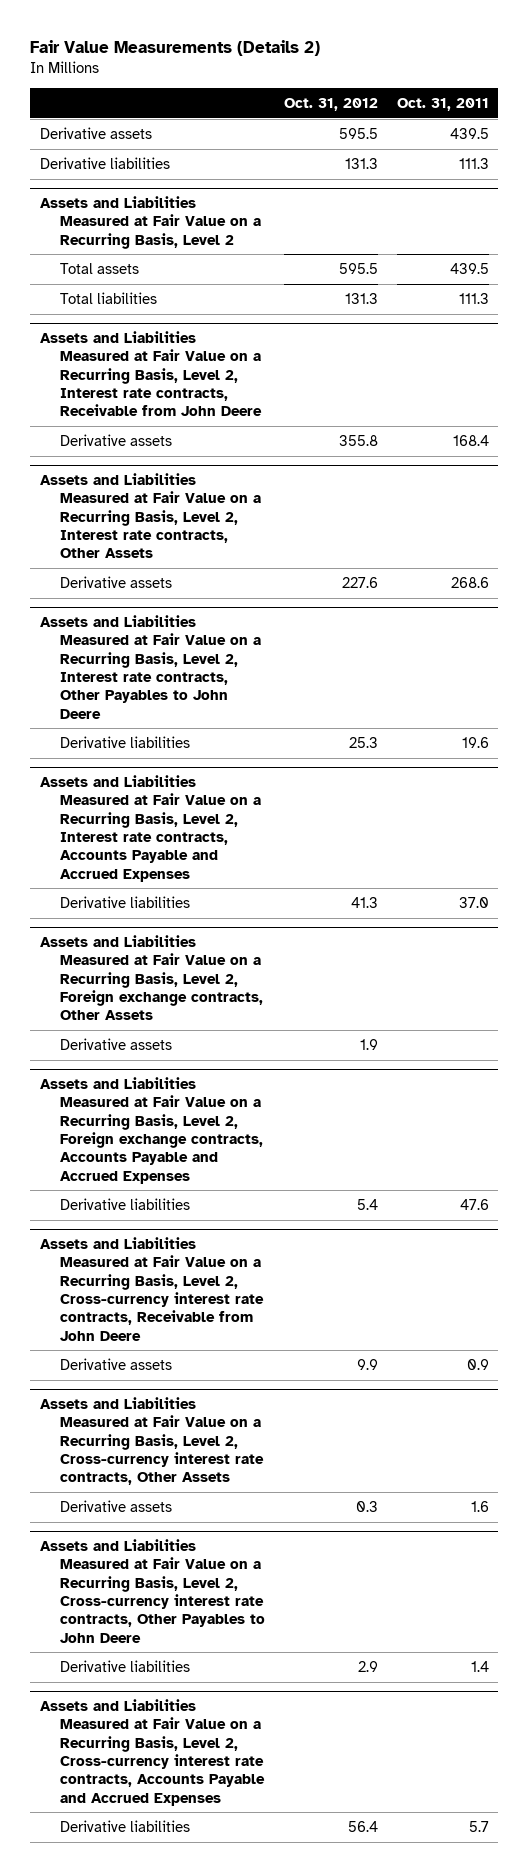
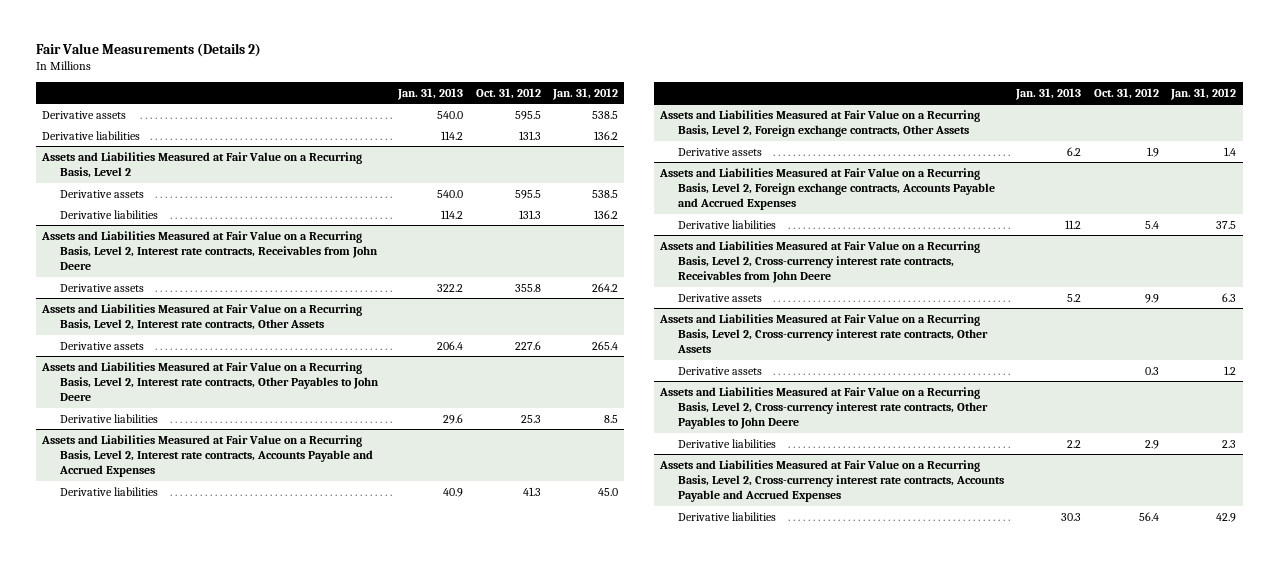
[396,97,489,111] Oct. 31, 2011 -> none
none -> [397,87,464,100] Jan. 31, 2013
none -> [551,87,618,100] Jan. 31, 2012
[60,262,140,274] Total assets -> [59,189,144,198] Derivative assets
[60,291,158,304] Total liabilities -> [59,209,158,219] Derivative liabilities
[39,331,263,417] Assets and Liabilities Measured at Fair Value on a Recurring Basis, Level 2, Interest rate contracts, Receivable from John Deere -> [40,230,378,271] Assets and Liabilities Measured at Fair Value on a Recurring Basis, Level 2, Interest rate contracts, Receivables from John Deere
[39,1237,265,1341] Assets and Liabilities Measured at Fair Value on a Recurring Basis, Level 2, Cross-currency interest rate contracts, Receivable from John Deere -> [659,240,981,284] Assets and Liabilities Measured at Fair Value on a Recurring Basis, Level 2, Cross-currency interest rate contracts, Receivables from John Deere

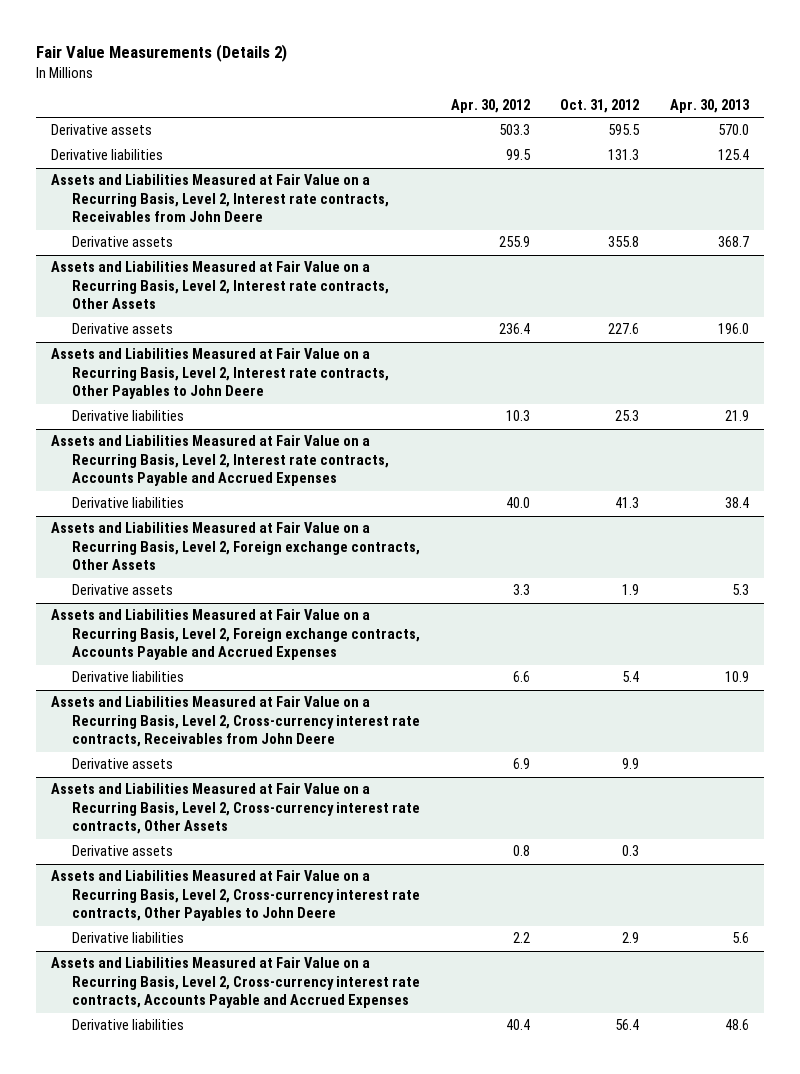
[397,87,464,100] Jan. 31, 2013 -> none
[551,87,618,100] Jan. 31, 2012 -> none
none -> [450,99,530,114] Apr. 30, 2012
none -> [670,99,751,114] Apr. 30, 2013
[40,151,362,179] Assets and Liabilities Measured at Fair Value on a Recurring Basis, Level 2 -> none
[59,189,144,198] Derivative assets -> none
[59,209,158,219] Derivative liabilities -> none

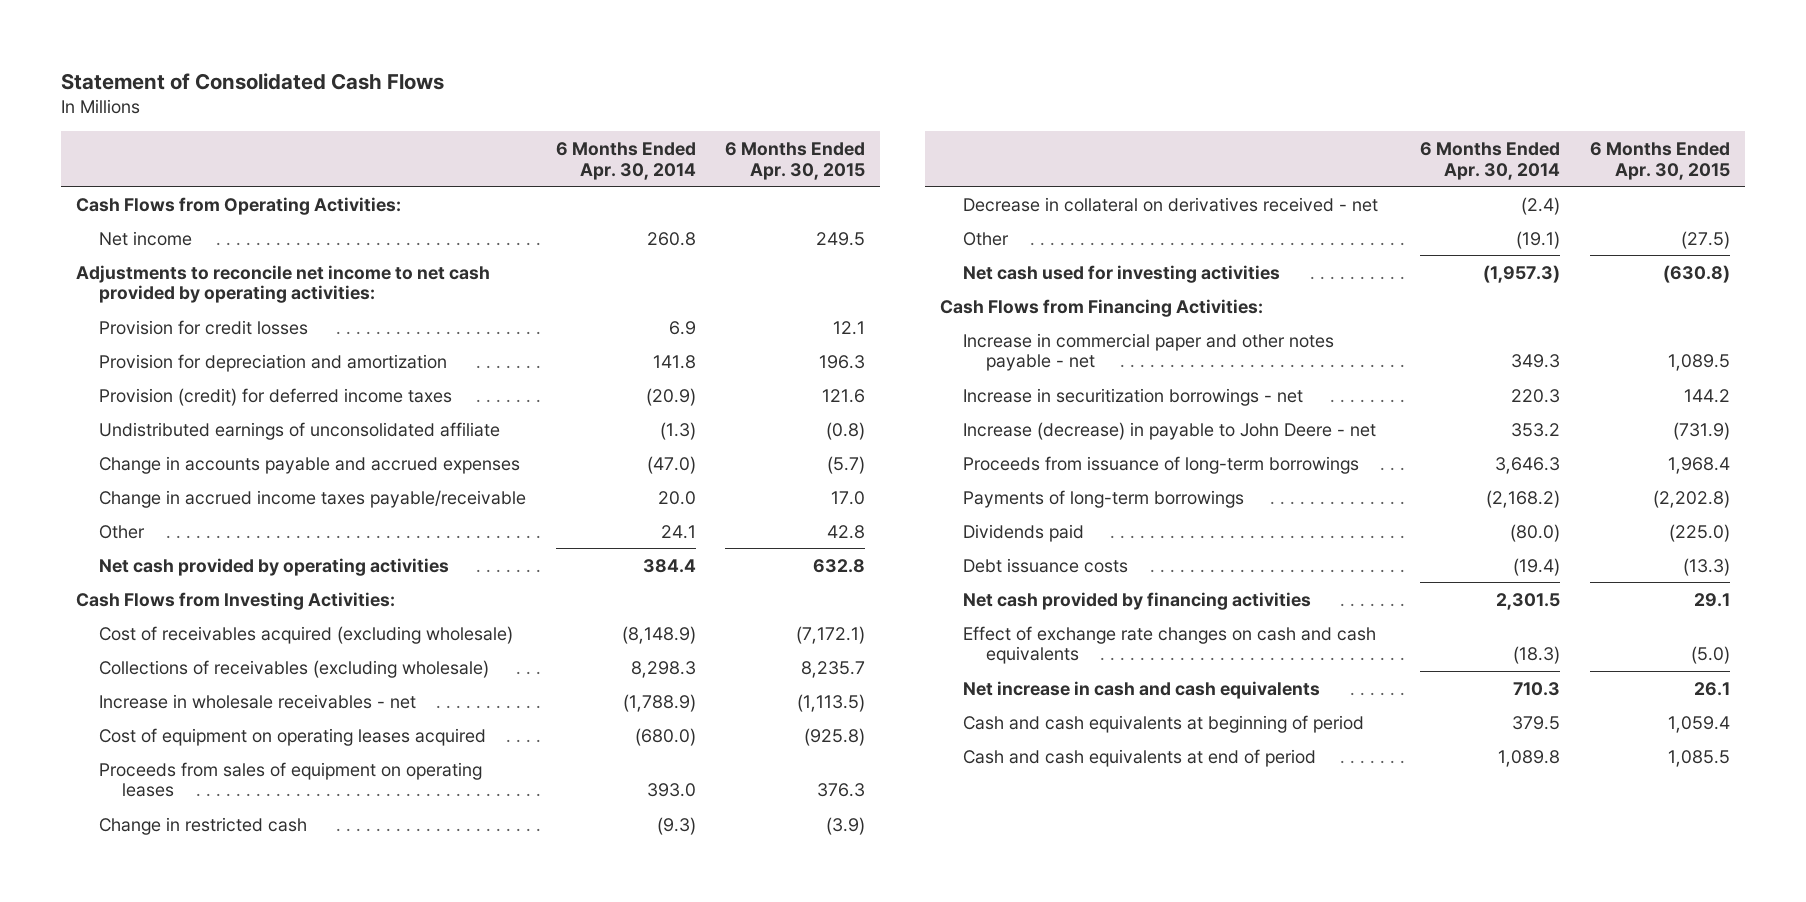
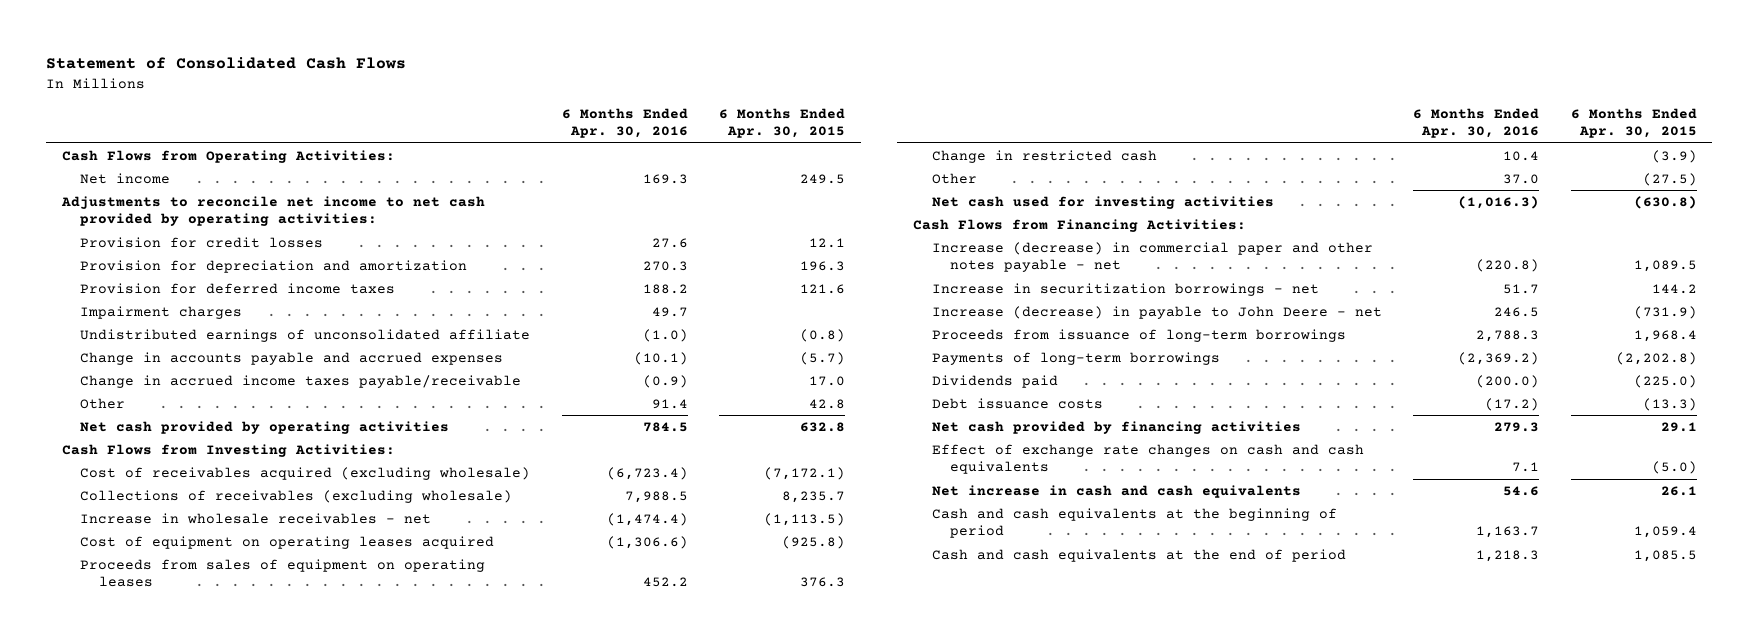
[555,141,696,180] 6 Months Ended Apr. 30, 2014 -> none
none -> [561,107,688,139] 6 Months Ended Apr. 30, 2016
[98,387,452,406] Provision (credit) for deferred income taxes -> [80,282,396,294] Provision for deferred income taxes
none -> [80,305,243,319] Impairment charges
[963,196,1379,212] Decrease in collateral on derivatives received - net -> none
[963,332,1335,372] Increase in commercial paper and other notes payable - net -> [931,241,1373,273] Increase (decrease) in commercial paper and other notes payable - net
[963,714,1365,733] Cash and cash equivalents at beginning of period -> [931,507,1337,539] Cash and cash equivalents at the beginning of period
[963,748,1317,767] Cash and cash equivalents at end of period -> [931,548,1346,562] Cash and cash equivalents at the end of period

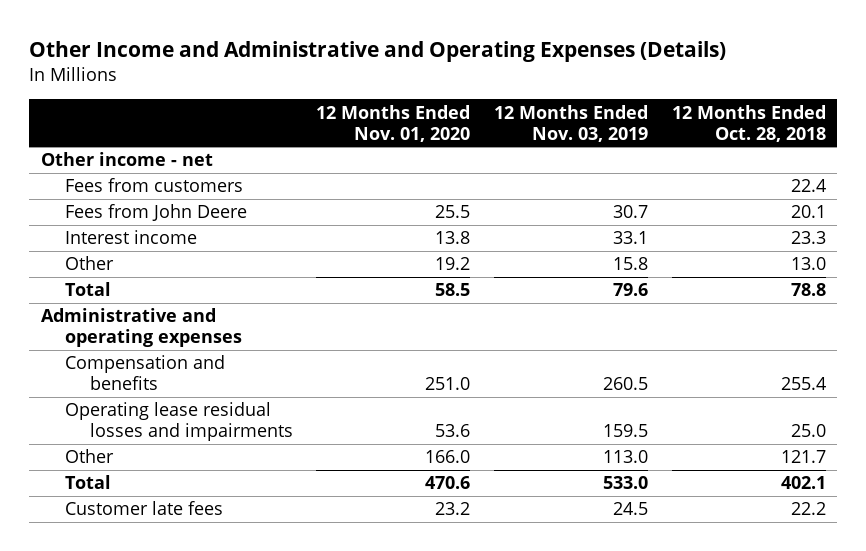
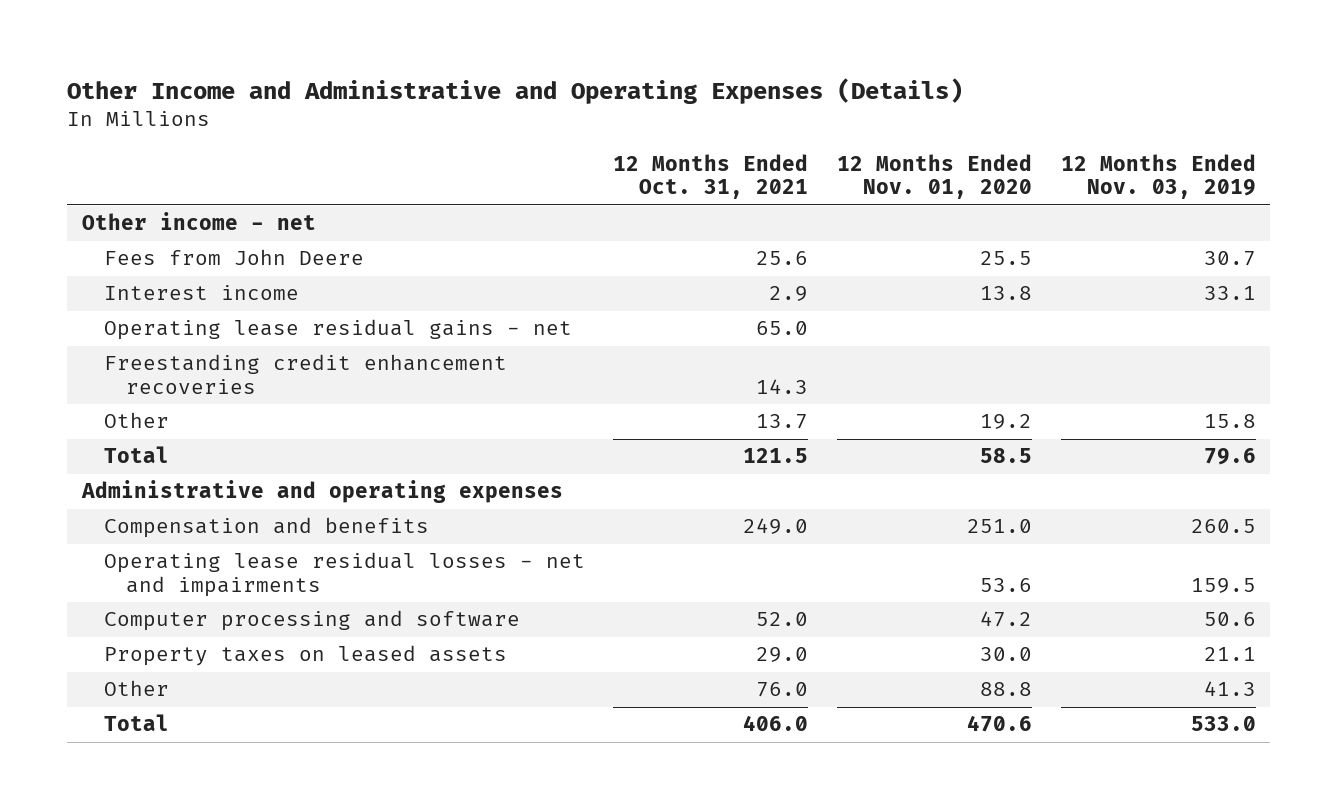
[671,104,826,142] 12 Months Ended Oct. 28, 2018 -> none
none -> [613,153,809,200] 12 Months Ended Oct. 31, 2021
[65,178,244,193] Fees from customers -> none
none -> [103,319,572,341] Operating lease residual gains - net
none -> [103,354,507,394] Freestanding credit enhancement recoveries
[65,402,293,442] Operating lease residual losses and impairments -> [103,552,585,597] Operating lease residual losses - net and impairments
none -> [103,610,520,632] Computer processing and software
none -> [103,645,507,667] Property taxes on leased assets
[425,450,471,464] 166.0 -> [980,682,1033,697] 88.8
[602,450,648,464] 113.0 -> [1203,681,1256,697] 41.3
[65,501,224,516] Customer late fees -> none

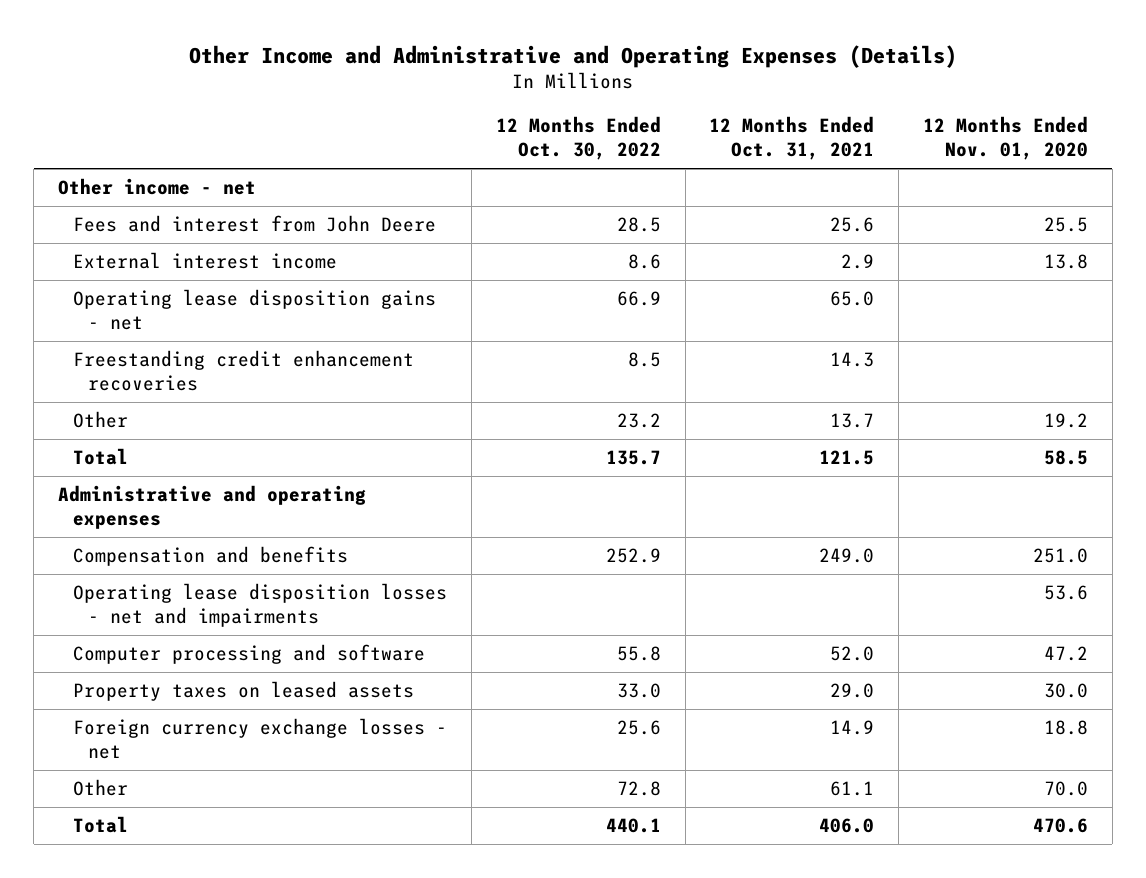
[1060,153,1256,200] 12 Months Ended Nov. 03, 2019 -> none
none -> [495,115,661,161] 12 Months Ended Oct. 30, 2022
[103,249,364,266] Fees from John Deere -> [73,214,437,232] Fees and interest from John Deere
[103,285,299,301] Interest income -> [73,251,338,269] External interest income
[103,319,572,341] Operating lease residual gains - net -> [73,288,437,331] Operating lease disposition gains - net
[103,552,585,597] Operating lease residual losses - net and impairments -> [73,582,448,628] Operating lease disposition losses - net and impairments
none -> [73,717,448,760] Foreign currency exchange losses - net
[756,682,809,698] 76.0 -> [830,780,875,796] 61.1
[980,682,1033,697] 88.8 -> [1044,780,1089,796] 70.0

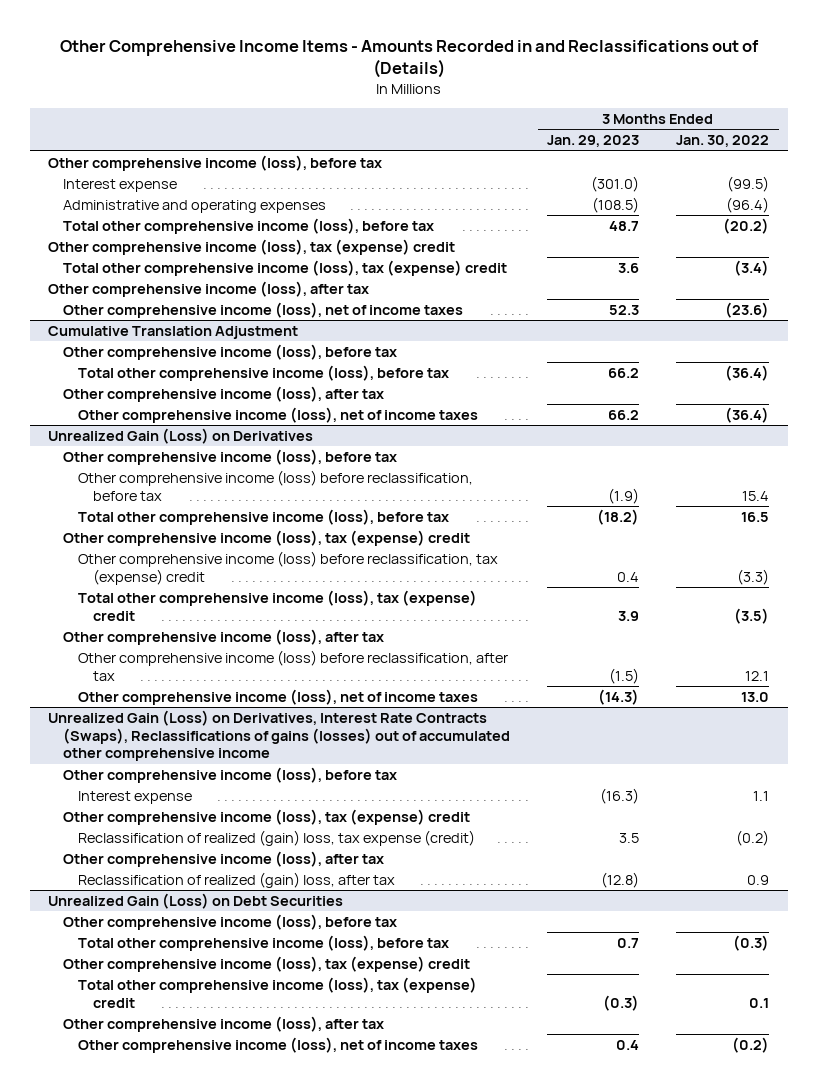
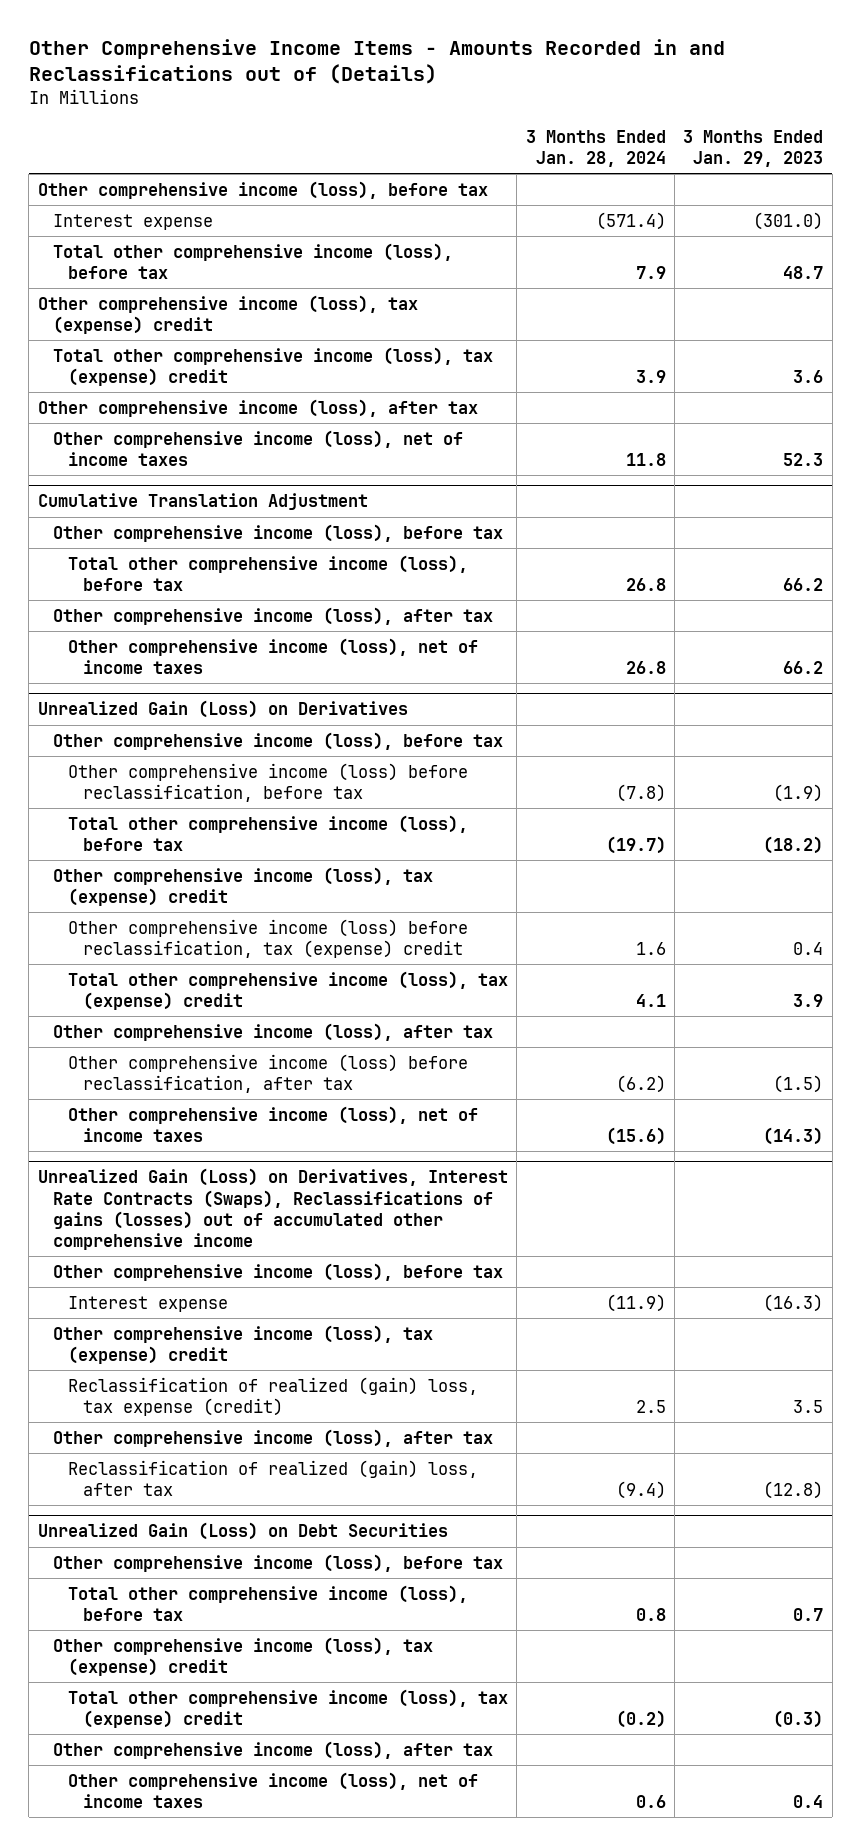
[676,135,770,148] Jan. 30, 2022 -> none
none -> [525,129,666,167] 3 Months Ended Jan. 28, 2024
[62,199,326,213] Administrative and operating expenses -> none

